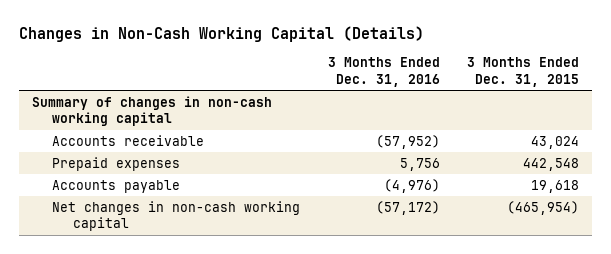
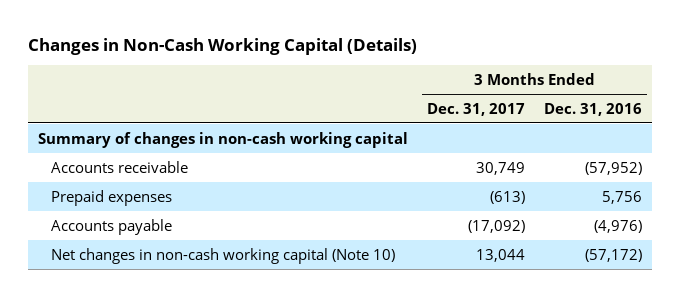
[466,57,579,87] 3 Months Ended Dec. 31, 2015 -> none
none -> [426,102,525,116] Dec. 31, 2017
[52,200,301,232] Net changes in non-cash working capital -> [50,247,395,264] Net changes in non-cash working capital (Note 10)

